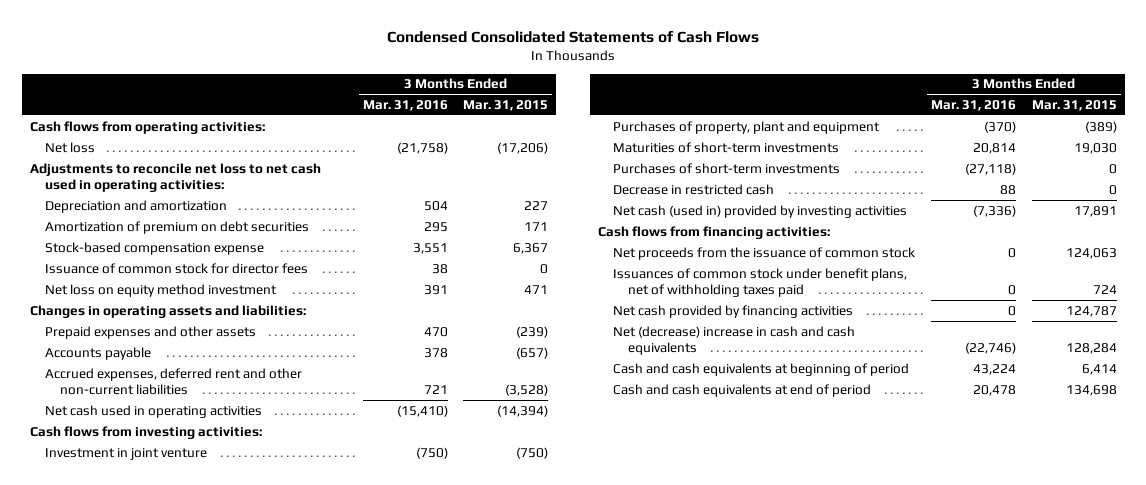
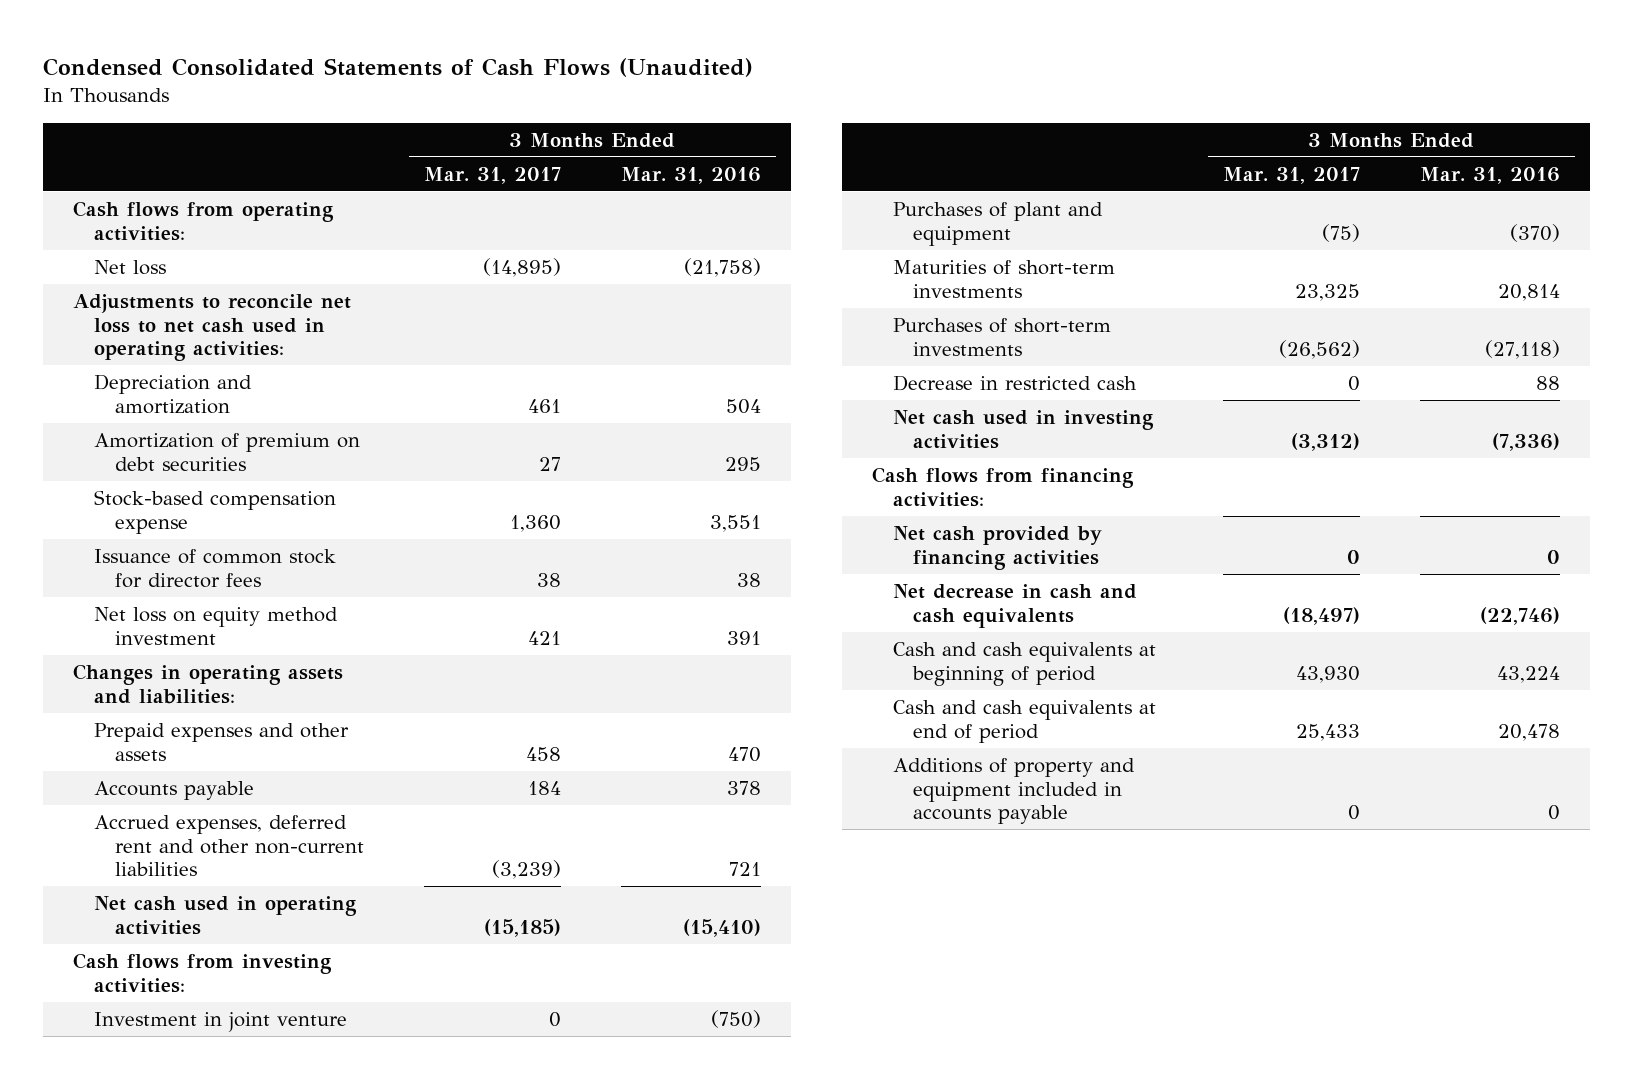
[387,31,760,44] Condensed Consolidated Statements of Cash Flows -> [42,57,753,77] Condensed Consolidated Statements of Cash Flows (Unaudited)
[463,99,549,111] Mar. 31, 2015 -> none
none -> [423,166,561,184] Mar. 31, 2017
[612,120,880,134] Purchases of property, plant and equipment -> [892,202,1103,246] Purchases of plant and equipment
[612,204,907,218] Net cash (used in) provided by investing activities -> [892,410,1154,449] Net cash used in investing activities
[612,246,915,260] Net proceeds from the issuance of common stock -> none
[612,267,907,298] Issuances of common stock under benefit plans, net of withholding taxes paid -> none
[612,325,855,356] Net (decrease) increase in cash and cash equivalents -> [892,584,1137,628] Net decrease in cash and cash equivalents
none -> [892,758,1135,825] Additions of property and equipment included in accounts payable

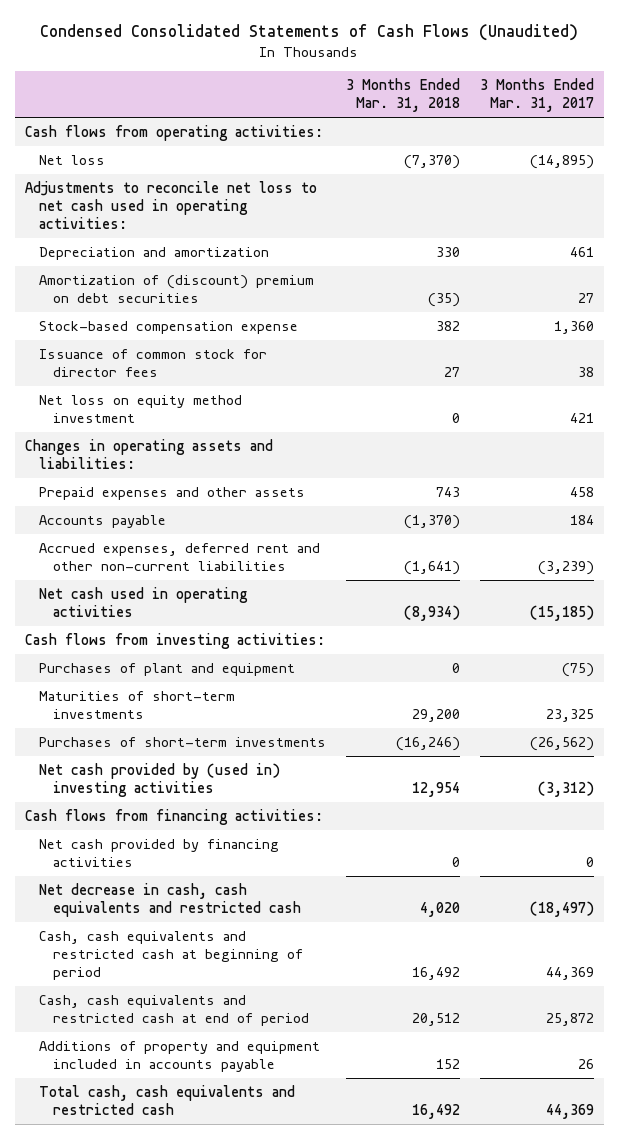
[620,166,761,184] Mar. 31, 2016 -> none
none -> [345,78,460,112] 3 Months Ended Mar. 31, 2018
[93,433,360,471] Amortization of premium on debt securities -> [38,275,314,303] Amortization of (discount) premium on debt securities
[93,1012,347,1033] Investment in joint venture -> none
[892,375,1137,392] Decrease in restricted cash -> none
[892,410,1154,449] Net cash used in investing activities -> [38,763,280,797] Net cash provided by (used in) investing activities
[892,584,1137,628] Net decrease in cash and cash equivalents -> [38,883,301,917] Net decrease in cash, cash equivalents and restricted cash
[892,642,1156,686] Cash and cash equivalents at beginning of period -> [38,931,303,980] Cash, cash equivalents and restricted cash at beginning of period
[1295,665,1360,683] 43,930 -> [546,966,595,980] 44,369
[892,700,1156,743] Cash and cash equivalents at end of period -> [38,995,309,1026] Cash, cash equivalents and restricted cash at end of period
[1295,723,1360,741] 25,433 -> [546,1012,595,1026] 25,872
[1347,805,1360,821] 0 -> [578,1058,595,1069] 26
none -> [38,1085,295,1115] Total cash, cash equivalents and restricted cash

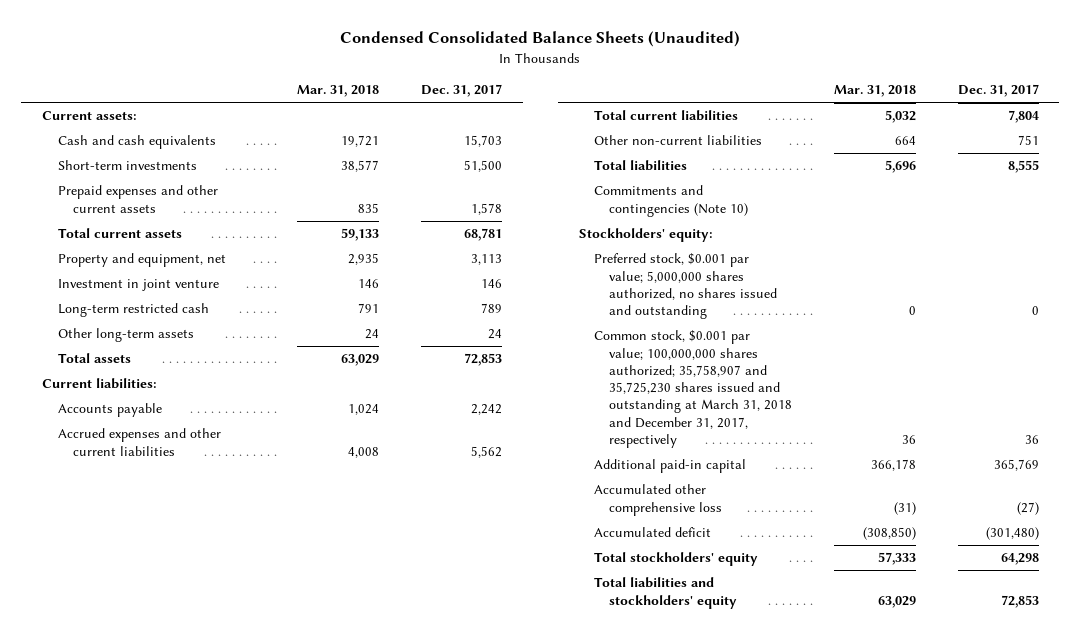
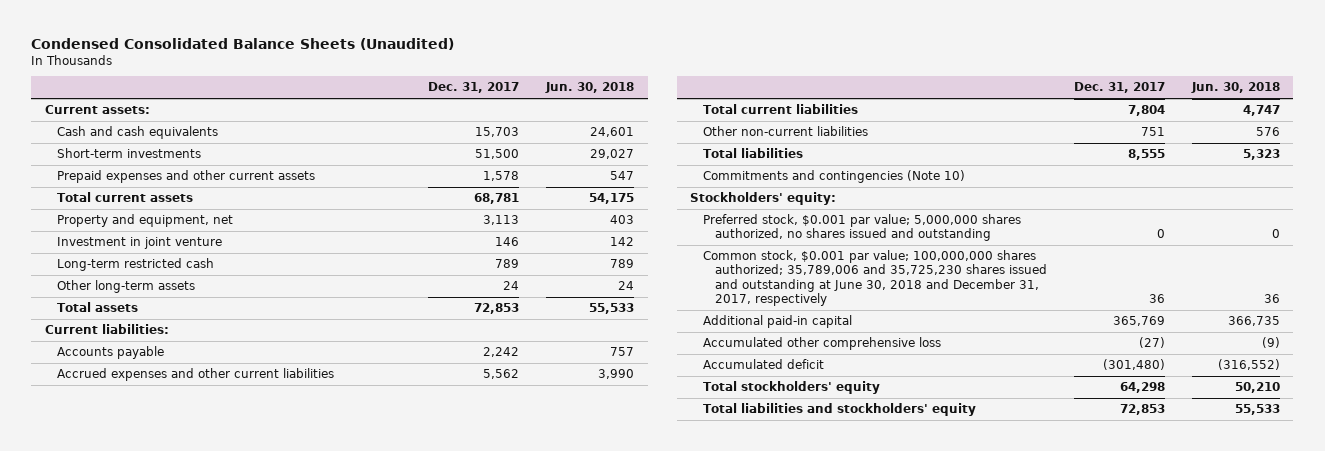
[297,85,380,98] Mar. 31, 2018 -> none
none -> [545,82,635,94] Jun. 30, 2018
[594,330,793,448] Common stock, $0.001 par value; 100,000,000 shares authorized; 35,758,907 and 35,725,230 shares issued and outstanding at March 31, 2018 and December 31, 2017, respectively -> [702,250,1048,306] Common stock, $0.001 par value; 100,000,000 shares authorized; 35,789,006 and 35,725,230 shares issued and outstanding at June 30, 2018 and December 31, 2017, respectively

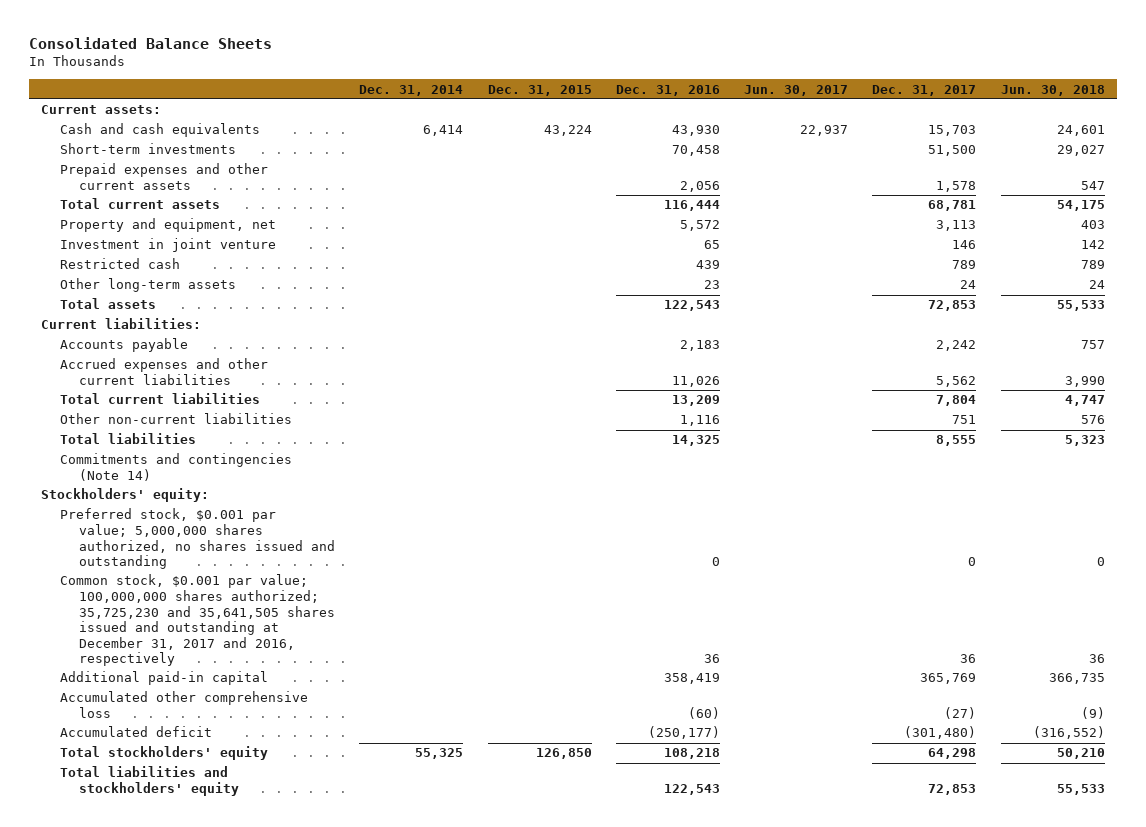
[31,38,455,51] Condensed Consolidated Balance Sheets (Unaudited) -> [28,36,272,49] Consolidated Balance Sheets
none -> [359,84,464,96] Dec. 31, 2014
none -> [487,84,592,96] Dec. 31, 2015
none -> [615,84,720,96] Dec. 31, 2016
none -> [744,84,849,96] Jun. 30, 2017
[57,258,215,272] Long-term restricted cash -> [60,258,181,270] Restricted cash
[702,170,965,184] Commitments and contingencies (Note 10) -> [60,453,293,482] Commitments and contingencies (Note 14)
[702,250,1048,306] Common stock, $0.001 par value; 100,000,000 shares authorized; 35,789,006 and 35,725,230 shares issued and outstanding at June 30, 2018 and December 31, 2017, respectively -> [60,574,335,667] Common stock, $0.001 par value; 100,000,000 shares authorized; 35,725,230 and 35,641,505 shares issued and outstanding at December 31, 2017 and 2016, respectively

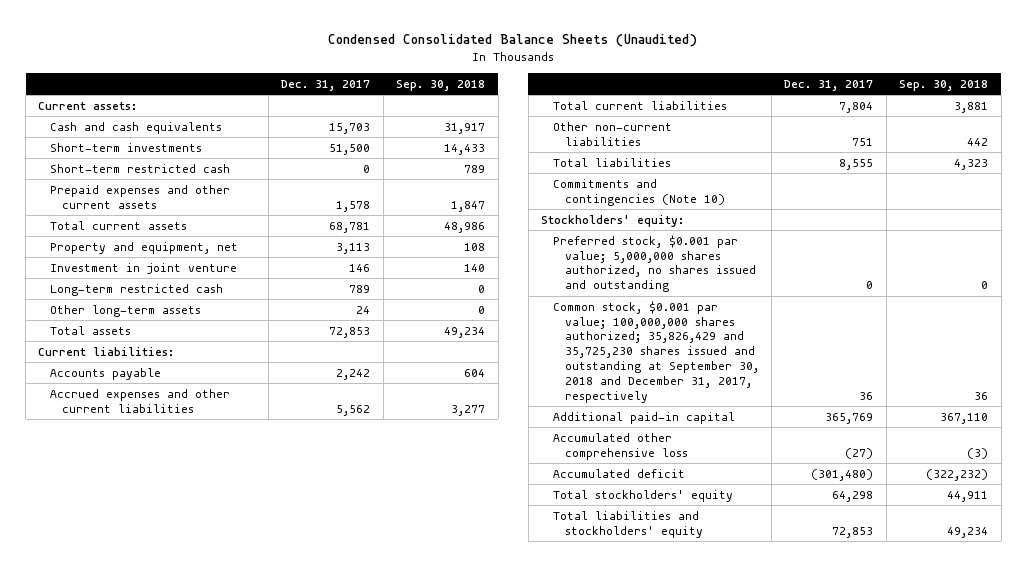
[28,36,272,49] Consolidated Balance Sheets -> [328,34,698,48] Condensed Consolidated Balance Sheets (Unaudited)
[359,84,464,96] Dec. 31, 2014 -> none
[487,84,592,96] Dec. 31, 2015 -> none
[615,84,720,96] Dec. 31, 2016 -> none
[744,84,849,96] Jun. 30, 2017 -> none
[1000,84,1105,96] Jun. 30, 2018 -> none
none -> [396,79,486,91] Sep. 30, 2018
none -> [50,163,231,173] Short-term restricted cash
[60,258,181,270] Restricted cash -> [50,283,224,296] Long-term restricted cash
[60,453,293,482] Commitments and contingencies (Note 14) -> [553,178,725,206] Commitments and contingencies (Note 10)
[60,574,335,667] Common stock, $0.001 par value; 100,000,000 shares authorized; 35,725,230 and 35,641,505 shares issued and outstanding at December 31, 2017 and 2016, respectively -> [553,300,759,403] Common stock, $0.001 par value; 100,000,000 shares authorized; 35,826,429 and 35,725,230 shares issued and outstanding at September 30, 2018 and December 31, 2017, respectively

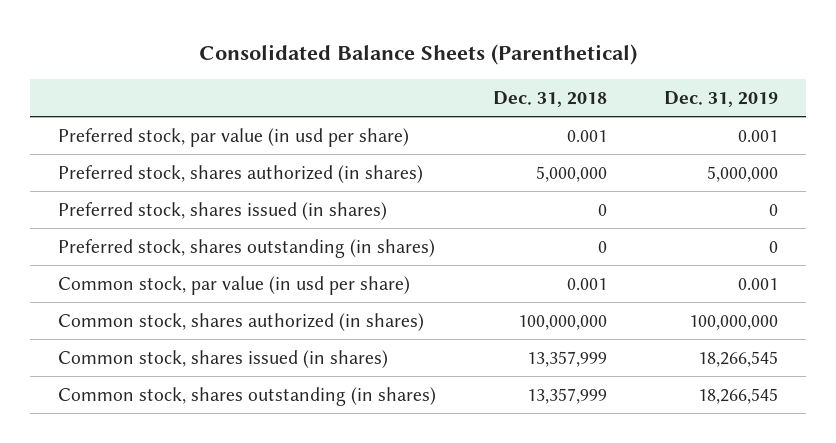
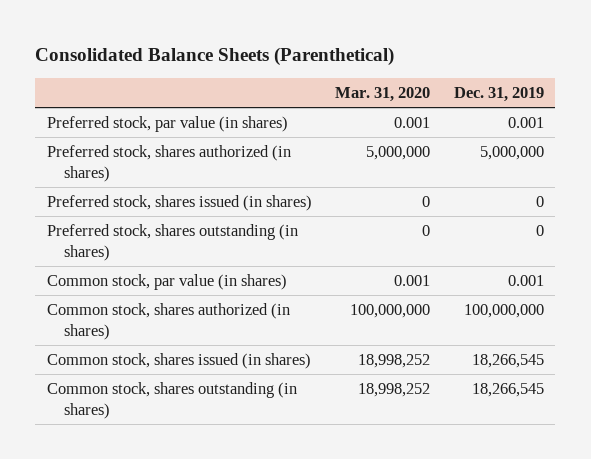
[493,90,608,107] Dec. 31, 2018 -> none
none -> [335,87,431,103] Mar. 31, 2020
[58,127,410,147] Preferred stock, par value (in usd per share) -> [47,115,289,132] Preferred stock, par value (in shares)
[58,275,411,295] Common stock, par value (in usd per share) -> [47,273,288,290] Common stock, par value (in shares)

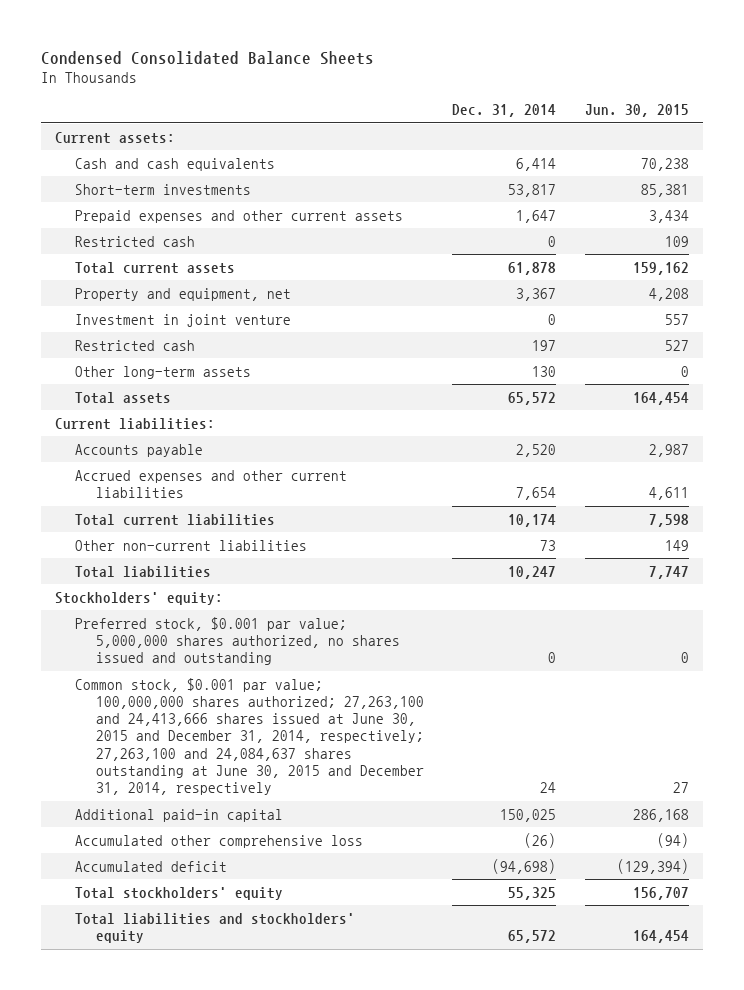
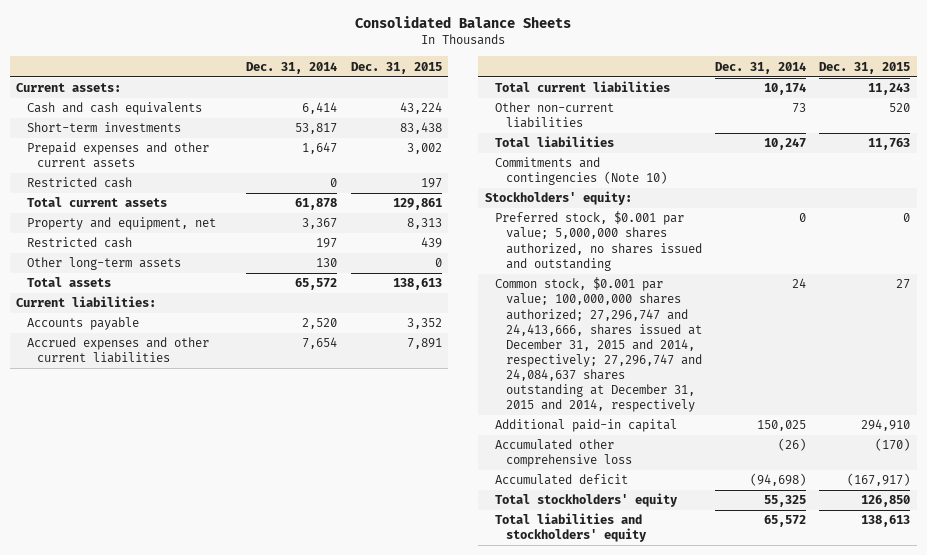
[40,50,374,65] Condensed Consolidated Balance Sheets -> [355,16,572,29] Consolidated Balance Sheets
[584,104,689,118] Jun. 30, 2015 -> none
none -> [350,61,442,74] Dec. 31, 2015
[75,313,292,327] Investment in joint venture -> none
none -> [495,157,667,186] Commitments and contingencies (Note 10)
[75,677,424,795] Common stock, $0.001 par value; 100,000,000 shares authorized; 27,263,100 and 24,413,666 shares issued at June 30, 2015 and December 31, 2014, respectively; 27,263,100 and 24,084,637 shares outstanding at June 30, 2015 and December 31, 2014, respectively -> [495,277,702,413] Common stock, $0.001 par value; 100,000,000 shares authorized; 27,296,747 and 24,413,666, shares issued at December 31, 2015 and 2014, respectively; 27,296,747 and 24,084,637 shares outstanding at December 31, 2015 and 2014, respectively

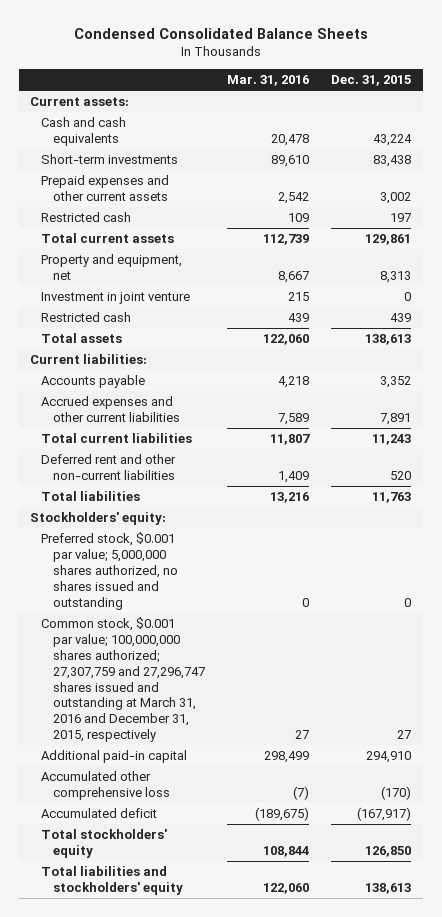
[355,16,572,29] Consolidated Balance Sheets -> [73,27,368,39] Condensed Consolidated Balance Sheets
[246,61,338,74] Dec. 31, 2014 -> none
none -> [227,75,310,87] Mar. 31, 2016
none -> [41,292,191,305] Investment in joint venture
[26,257,181,271] Other long-term assets -> none
[495,102,615,129] Other non-current liabilities -> [41,454,177,481] Deferred rent and other non-current liabilities
[495,157,667,186] Commitments and contingencies (Note 10) -> none
[495,277,702,413] Common stock, $0.001 par value; 100,000,000 shares authorized; 27,296,747 and 24,413,666, shares issued at December 31, 2015 and 2014, respectively; 27,296,747 and 24,084,637 shares outstanding at December 31, 2015 and 2014, respectively -> [41,617,205,743] Common stock, $0.001 par value; 100,000,000 shares authorized; 27,307,759 and 27,296,747 shares issued and outstanding at March 31, 2016 and December 31, 2015, respectively

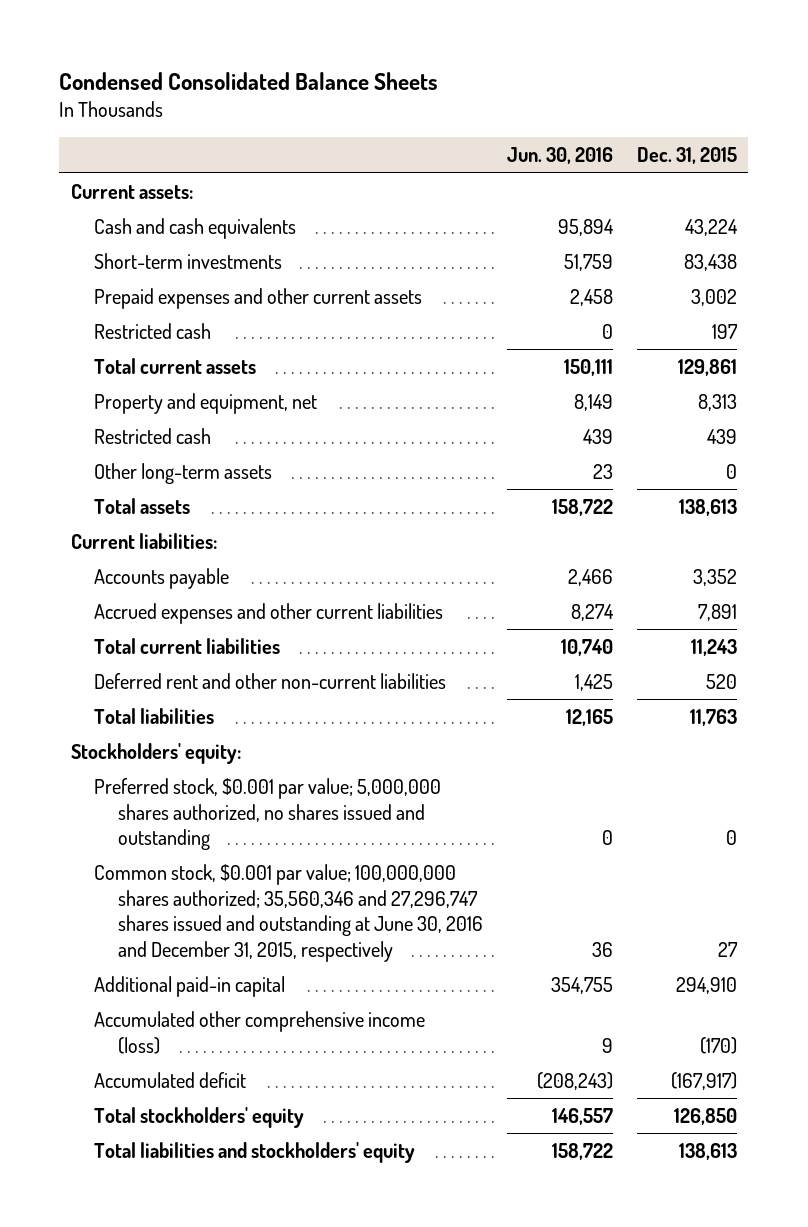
[227,75,310,87] Mar. 31, 2016 -> none
none -> [506,147,613,165] Jun. 30, 2016
[41,292,191,305] Investment in joint venture -> none
none -> [94,462,273,484] Other long-term assets
[41,617,205,743] Common stock, $0.001 par value; 100,000,000 shares authorized; 27,307,759 and 27,296,747 shares issued and outstanding at March 31, 2016 and December 31, 2015, respectively -> [94,863,483,962] Common stock, $0.001 par value; 100,000,000 shares authorized; 35,560,346 and 27,296,747 shares issued and outstanding at June 30, 2016 and December 31, 2015, respectively
[41,771,170,801] Accumulated other comprehensive loss -> [94,1010,426,1054] Accumulated other comprehensive income (loss)

